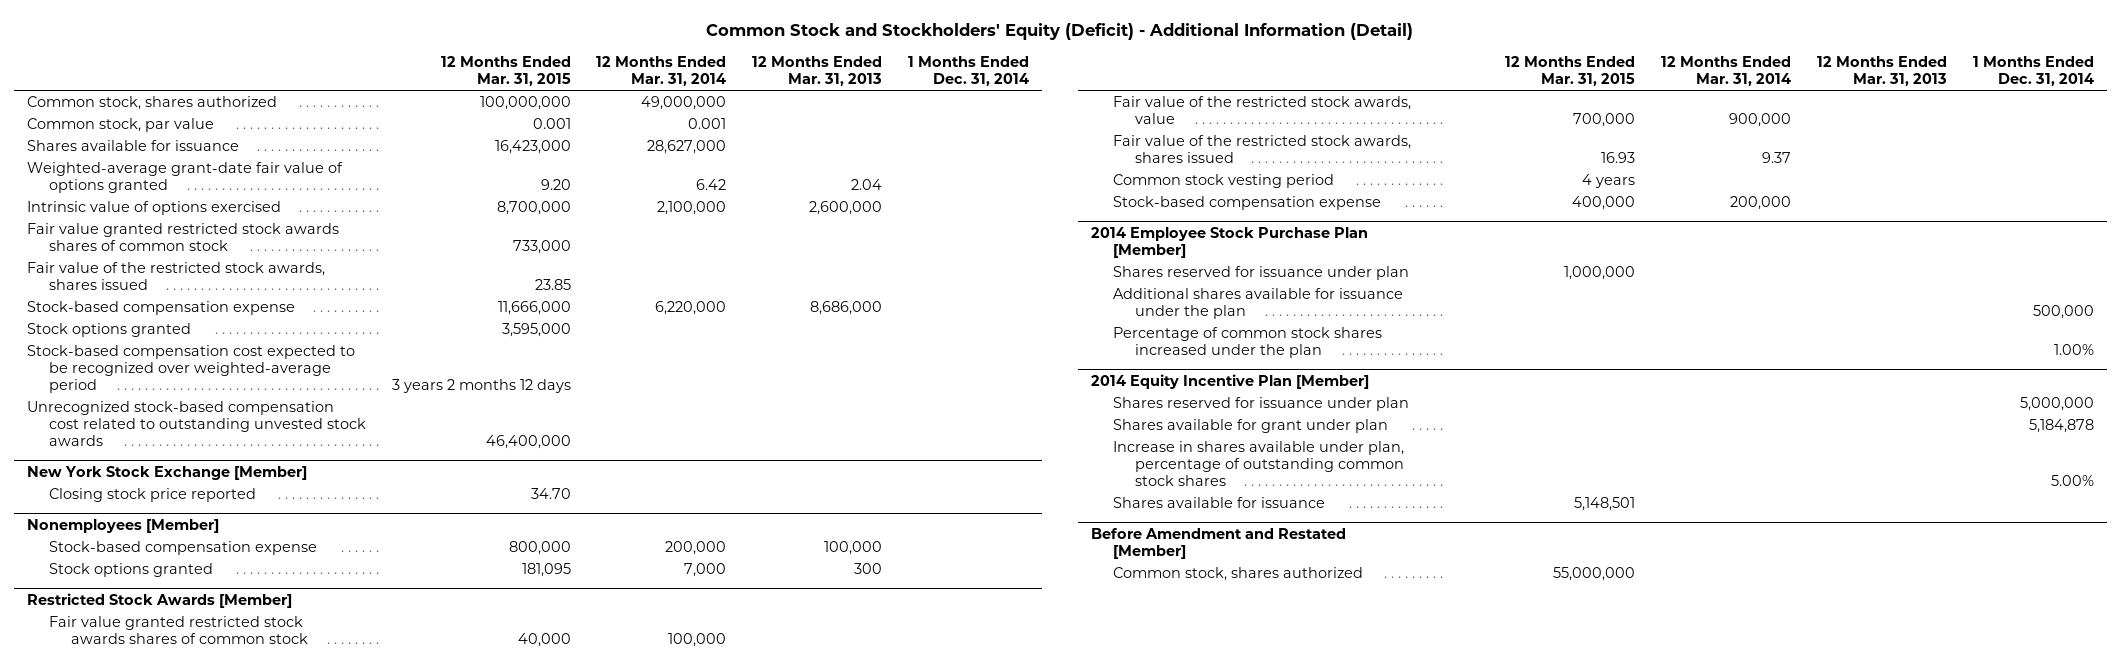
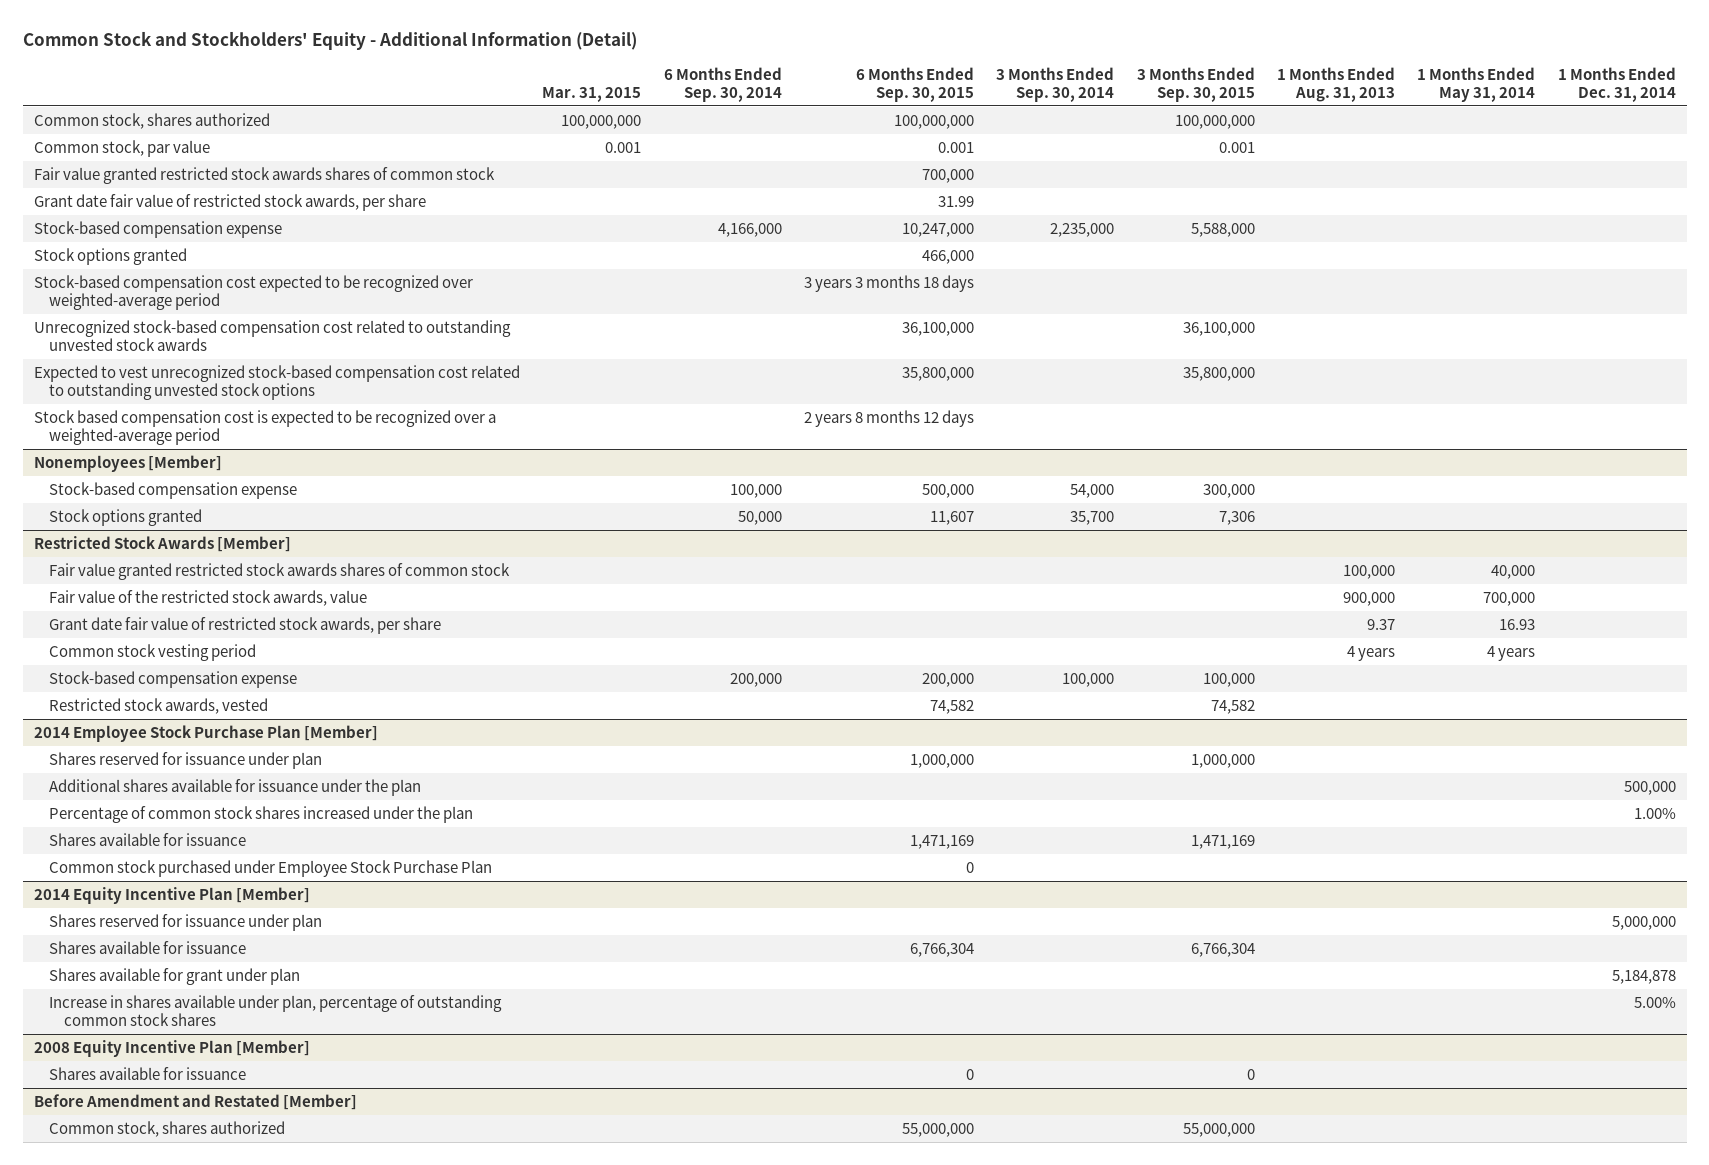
[706,23,1414,41] Common Stock and Stockholders' Equity (Deficit) - Additional Information (Detail) -> [22,30,637,50] Common Stock and Stockholders' Equity - Additional Information (Detail)
[440,56,571,86] 12 Months Ended Mar. 31, 2015 -> none
[596,56,727,86] 12 Months Ended Mar. 31, 2014 -> none
[752,56,883,86] 12 Months Ended Mar. 31, 2013 -> none
none -> [542,86,642,102] Mar. 31, 2015
none -> [663,66,782,102] 6 Months Ended Sep. 30, 2014
none -> [855,66,974,102] 6 Months Ended Sep. 30, 2015
none -> [996,66,1115,102] 3 Months Ended Sep. 30, 2014
none -> [1136,66,1255,102] 3 Months Ended Sep. 30, 2015
none -> [1276,66,1395,102] 1 Months Ended Aug. 31, 2013
none -> [1417,66,1536,102] 1 Months Ended May 31, 2014
[26,140,239,152] Shares available for issuance -> none
[26,162,343,194] Weighted-average grant-date fair value of options granted -> none
[26,201,281,216] Intrinsic value of options exercised -> none
[26,262,325,291] Fair value of the restricted stock awards, shares issued -> [33,194,426,212] Grant date fair value of restricted stock awards, per share
[26,465,307,480] New York Stock Exchange [Member] -> none
[48,488,256,503] Closing stock price reported -> none
none -> [33,365,520,400] Expected to vest unrecognized stock-based compensation cost related to outstanding unvested stock options
none -> [33,410,496,445] Stock based compensation cost is expected to be recognized over a weighted-average period
[1113,135,1412,164] Fair value of the restricted stock awards, shares issued -> [48,617,441,635] Grant date fair value of restricted stock awards, per share
none -> [48,698,268,715] Restricted stock awards, vested
none -> [48,833,246,847] Shares available for issuance
none -> [48,860,492,878] Common stock purchased under Employee Stock Purchase Plan
[1113,497,1326,509] Shares available for issuance -> [48,941,246,955] Shares available for issuance
none -> [33,1040,310,1058] 2008 Equity Incentive Plan [Member]
none -> [48,1067,246,1081] Shares available for issuance

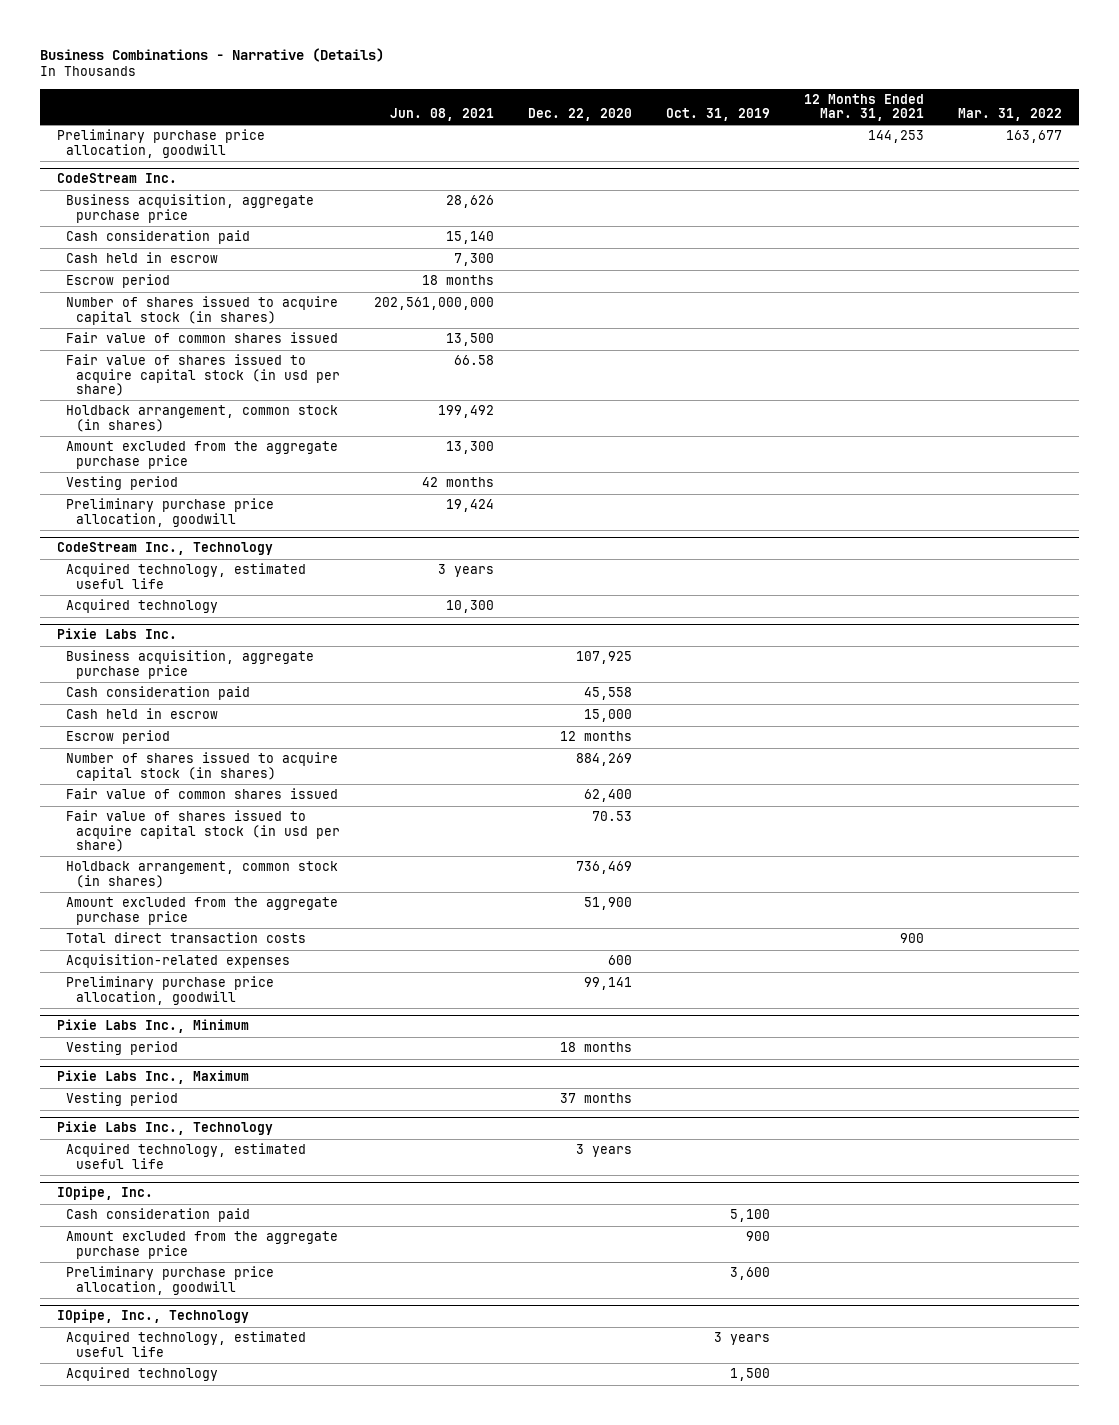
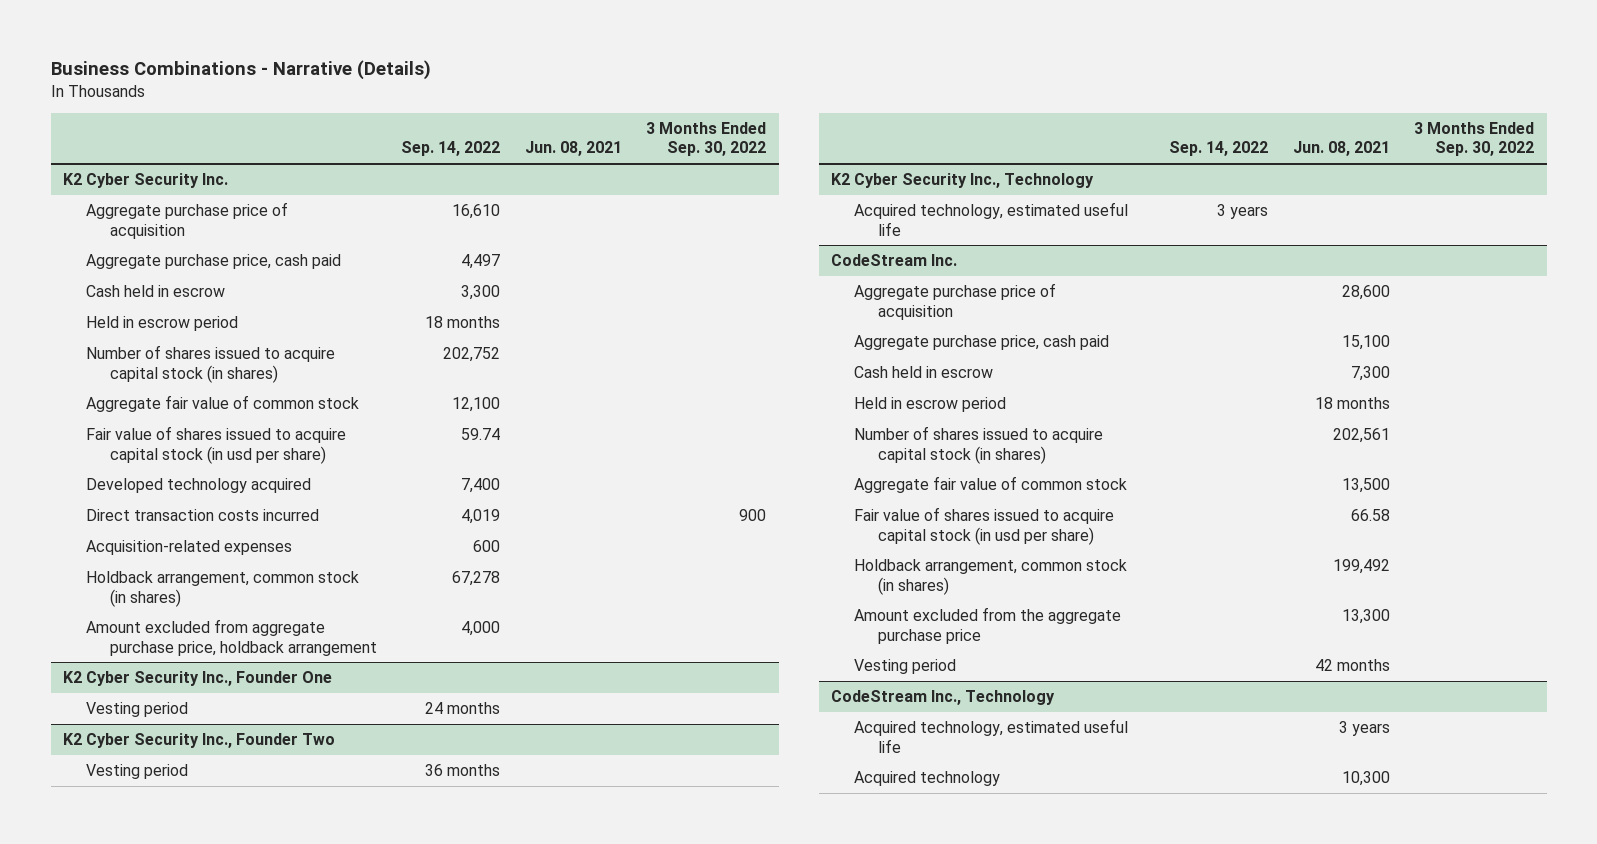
[527,108,632,122] Dec. 22, 2020 -> none
[665,108,770,122] Oct. 31, 2019 -> none
[803,93,924,122] 12 Months Ended Mar. 31, 2021 -> none
[957,108,1062,122] Mar. 31, 2022 -> none
none -> [401,141,501,157] Sep. 14, 2022
none -> [646,121,767,157] 3 Months Ended Sep. 30, 2022
[57,129,266,158] Preliminary purchase price allocation, goodwill -> none
none -> [62,172,228,188] K2 Cyber Security Inc.
none -> [86,201,289,239] Aggregate purchase price of acquisition
none -> [86,253,342,269] Aggregate purchase price, cash paid
none -> [86,284,226,297] Cash held in escrow
none -> [86,315,239,331] Held in escrow period
none -> [86,344,336,383] Number of shares issued to acquire capital stock (in shares)
none -> [86,394,360,412] Aggregate fair value of common stock
none -> [86,425,347,464] Fair value of shares issued to acquire capital stock (in usd per share)
none -> [86,477,312,493] Developed technology acquired
none -> [86,508,320,521] Direct transaction costs incurred
none -> [86,539,293,555] Acquisition-related expenses
none -> [86,570,360,607] Holdback arrangement, common stock (in shares)
none -> [86,618,377,656] Amount excluded from aggregate purchase price, holdback arrangement
none -> [62,670,332,686] K2 Cyber Security Inc., Founder One
none -> [86,701,189,717] Vesting period
none -> [62,732,335,748] K2 Cyber Security Inc., Founder Two
none -> [86,763,189,779] Vesting period
none -> [830,172,1094,188] K2 Cyber Security Inc., Technology
none -> [854,201,1129,236] Acquired technology, estimated useful life
[66,194,315,223] Business acquisition, aggregate purchase price -> [854,282,1057,320] Aggregate purchase price of acquisition
[445,195,494,209] 28,626 -> [1341,284,1390,300] 28,600
[66,230,251,245] Cash consideration paid -> [854,334,1110,350] Aggregate purchase price, cash paid
[445,231,494,245] 15,140 -> [1341,334,1390,350] 15,100
[66,274,171,289] Escrow period -> [854,396,1007,412] Held in escrow period
[373,297,494,311] 202,561,000,000 -> [1332,427,1390,443] 202,561
[66,332,339,344] Fair value of common shares issued -> [854,475,1128,493] Aggregate fair value of common stock
[66,498,275,527] Preliminary purchase price allocation, goodwill -> none
[57,628,178,640] Pixie Labs Inc. -> none
[66,650,315,679] Business acquisition, aggregate purchase price -> none
[66,686,251,701] Cash consideration paid -> none
[66,708,219,720] Cash held in escrow -> none
[66,730,171,745] Escrow period -> none
[66,752,339,781] Number of shares issued to acquire capital stock (in shares) -> none
[66,788,339,800] Fair value of common shares issued -> none
[66,810,340,852] Fair value of shares issued to acquire capital stock (in usd per share) -> none
[66,861,339,888] Holdback arrangement, common stock (in shares) -> none
[66,897,339,925] Amount excluded from the aggregate purchase price -> none
[66,932,307,944] Total direct transaction costs -> none
[66,954,291,969] Acquisition-related expenses -> none
[66,976,275,1005] Preliminary purchase price allocation, goodwill -> none
[57,1019,250,1034] Pixie Labs Inc., Minimum -> none
[66,1041,179,1056] Vesting period -> none
[57,1070,250,1085] Pixie Labs Inc., Maximum -> none
[66,1092,179,1107] Vesting period -> none
[57,1121,274,1136] Pixie Labs Inc., Technology -> none
[66,1143,307,1169] Acquired technology, estimated useful life -> none
[57,1186,154,1201] IOpipe, Inc. -> none
[66,1208,251,1223] Cash consideration paid -> none
[66,1231,339,1259] Amount excluded from the aggregate purchase price -> none
[66,1266,275,1295] Preliminary purchase price allocation, goodwill -> none
[57,1309,250,1324] IOpipe, Inc., Technology -> none
[66,1331,307,1357] Acquired technology, estimated useful life -> none
[66,1367,219,1382] Acquired technology -> none

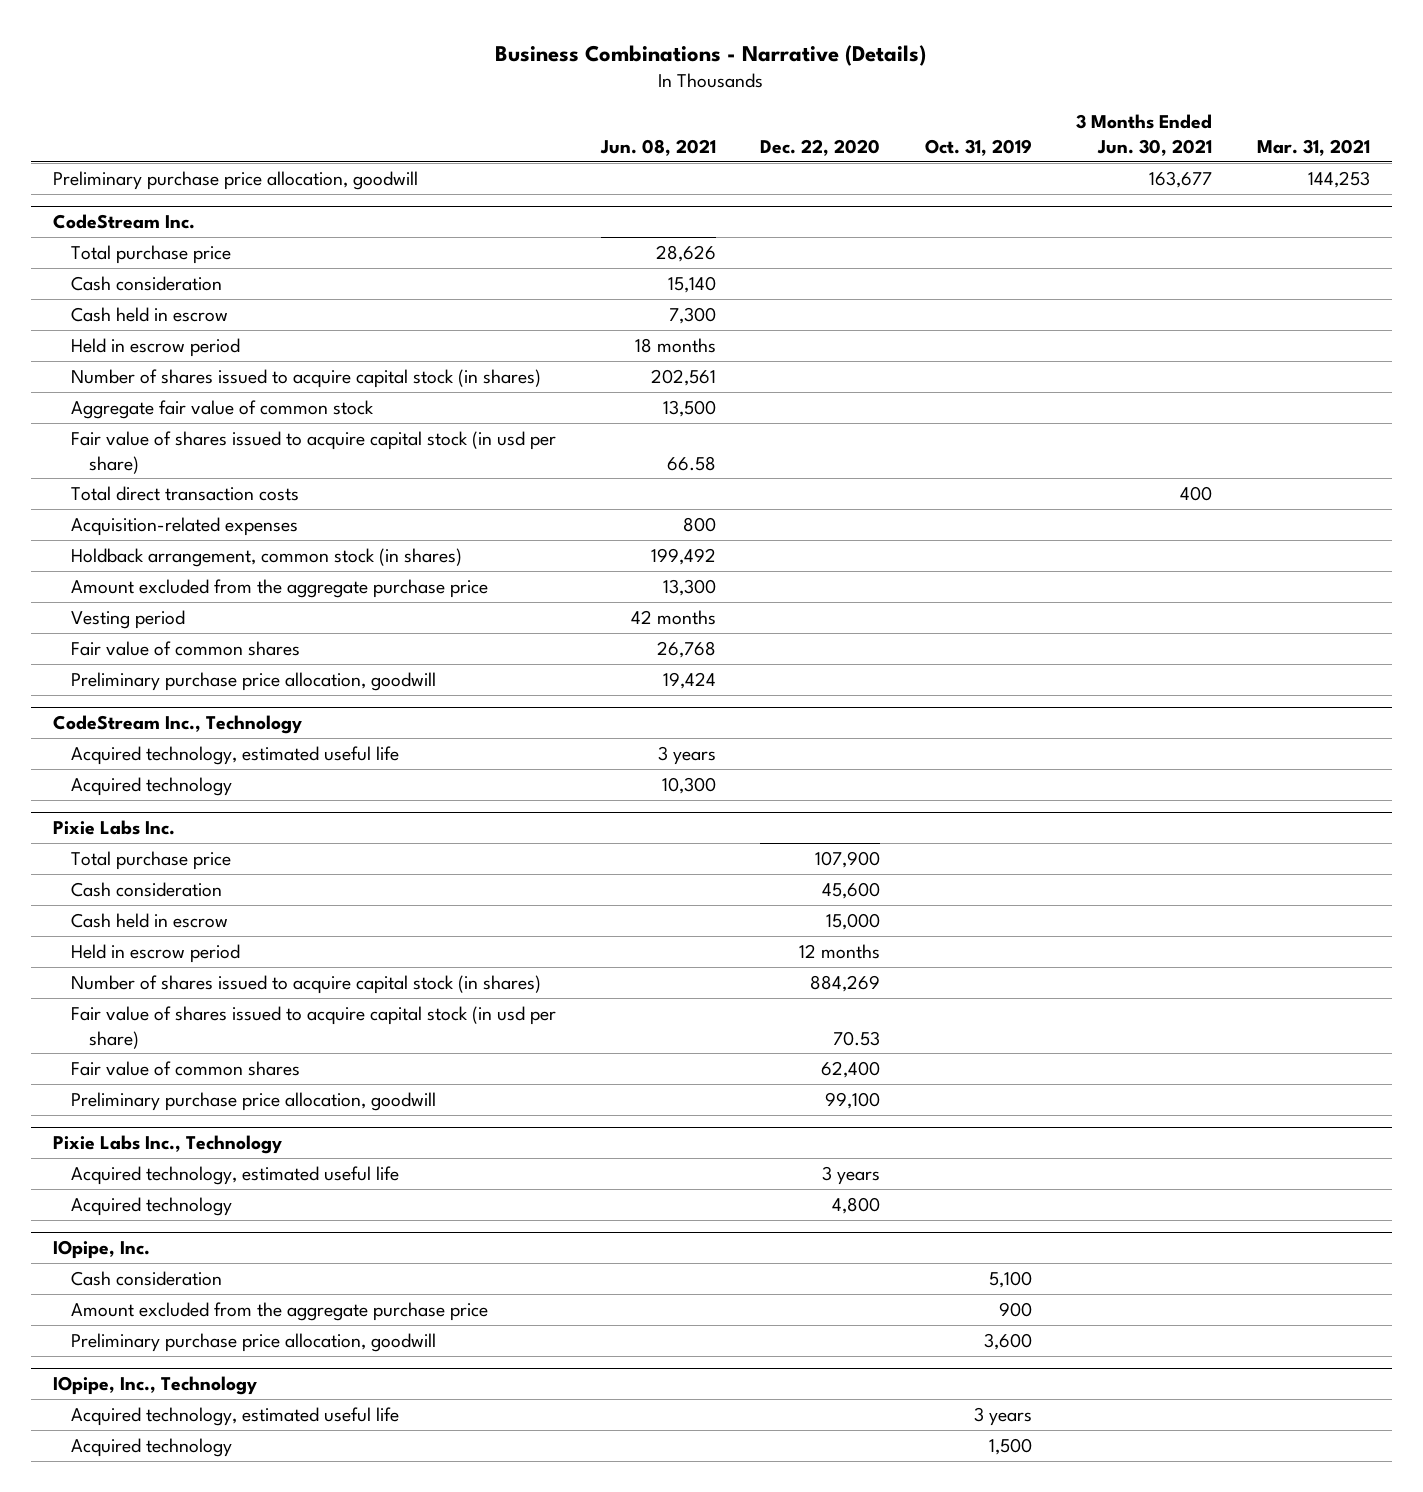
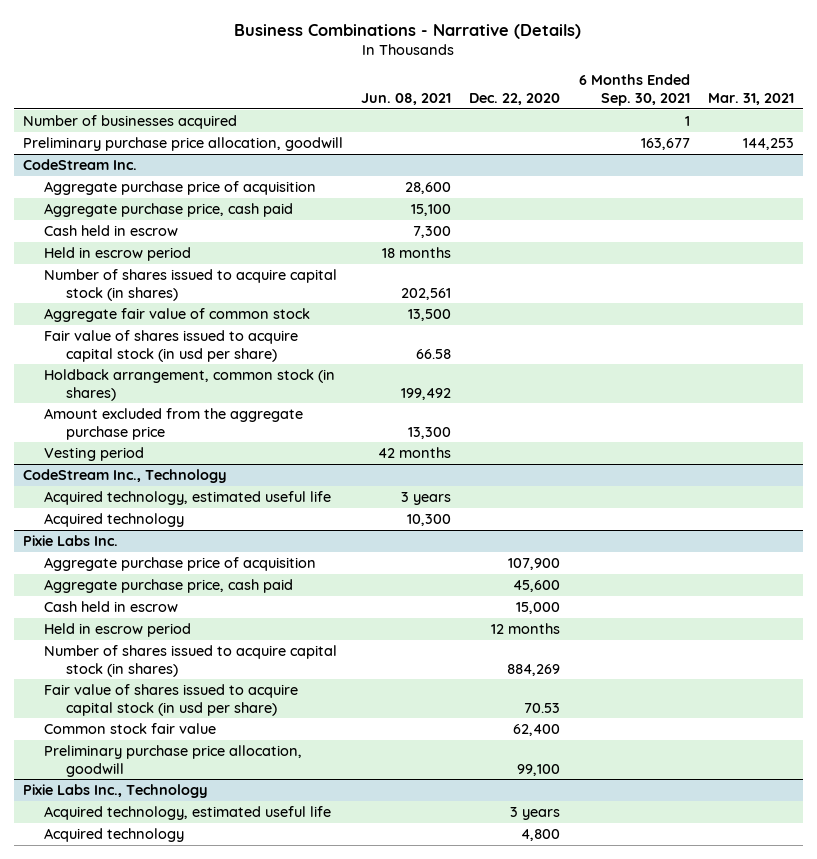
[924,139,1032,157] Oct. 31, 2019 -> none
[1076,114,1213,157] 3 Months Ended Jun. 30, 2021 -> none
none -> [578,74,690,106] 6 Months Ended Sep. 30, 2021
none -> [22,115,237,130] Number of businesses acquired
[71,275,223,291] Cash consideration -> none
[71,244,232,264] Total purchase price -> [44,181,317,196] Aggregate purchase price of acquisition
[655,244,716,262] 28,626 -> [405,182,452,195] 28,600
none -> [44,203,294,218] Aggregate purchase price, cash paid
[71,485,300,501] Total direct transaction costs -> none
[71,516,299,536] Acquisition-related expenses -> none
[71,640,301,656] Fair value of common shares -> none
[71,671,437,691] Preliminary purchase price allocation, goodwill -> none
[71,850,232,870] Total purchase price -> [44,557,317,572] Aggregate purchase price of acquisition
[71,881,223,897] Cash consideration -> [44,579,294,594] Aggregate purchase price, cash paid
[71,1060,301,1076] Fair value of common shares -> [44,723,217,735] Common stock fair value
[52,1240,150,1260] IOpipe, Inc. -> none
[71,1270,223,1286] Cash consideration -> none
[71,1301,489,1321] Amount excluded from the aggregate purchase price -> none
[71,1332,437,1352] Preliminary purchase price allocation, goodwill -> none
[52,1376,257,1396] IOpipe, Inc., Technology -> none
[71,1406,400,1426] Acquired technology, estimated useful life -> none
[71,1437,233,1457] Acquired technology -> none

